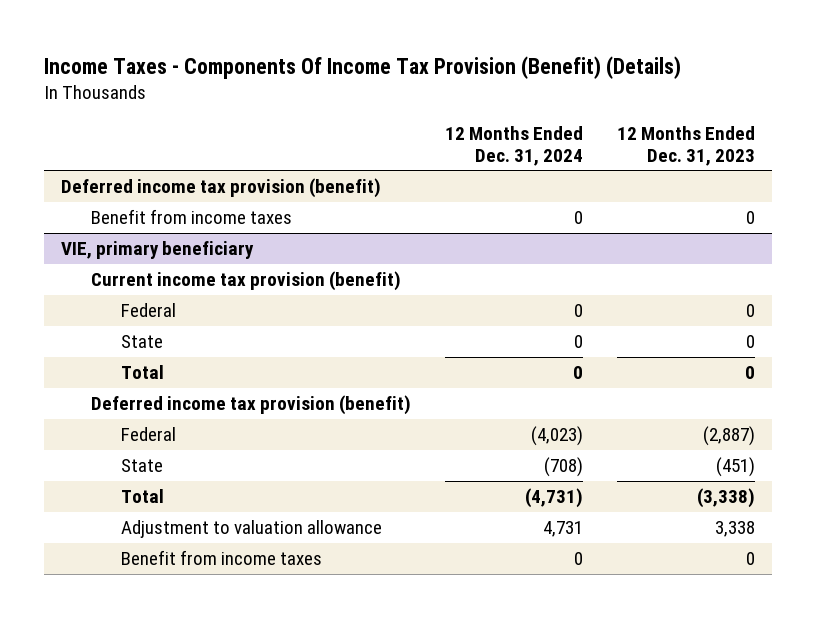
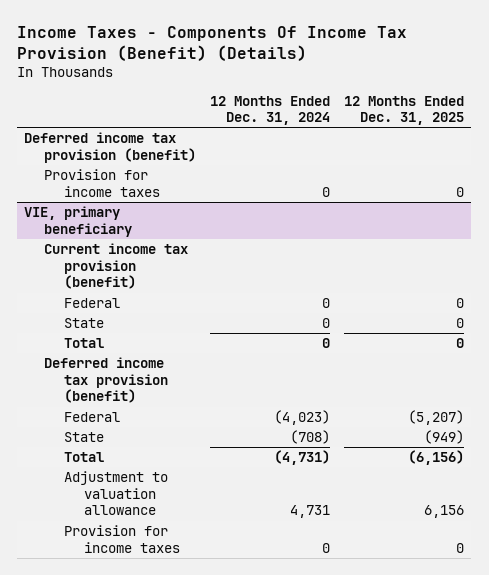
[617,125,756,166] 12 Months Ended Dec. 31, 2023 -> none
none -> [344,95,465,126] 12 Months Ended Dec. 31, 2025
[91,208,293,224] Benefit from income taxes -> [44,168,160,197] Provision for income taxes
[121,549,323,565] Benefit from income taxes -> [63,524,180,553] Provision for income taxes

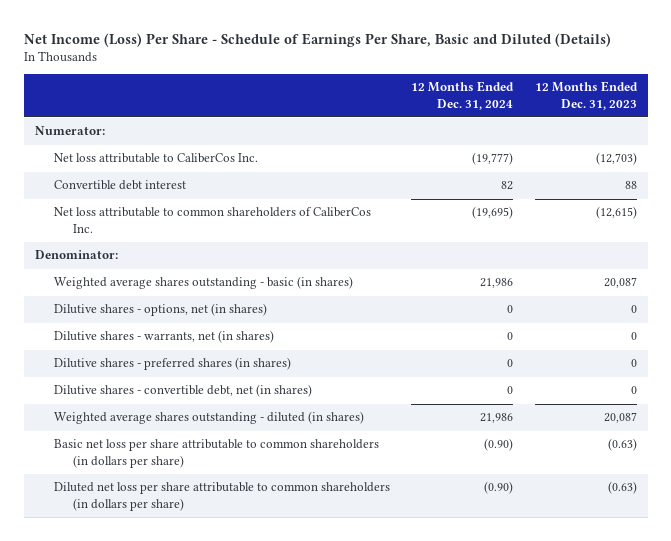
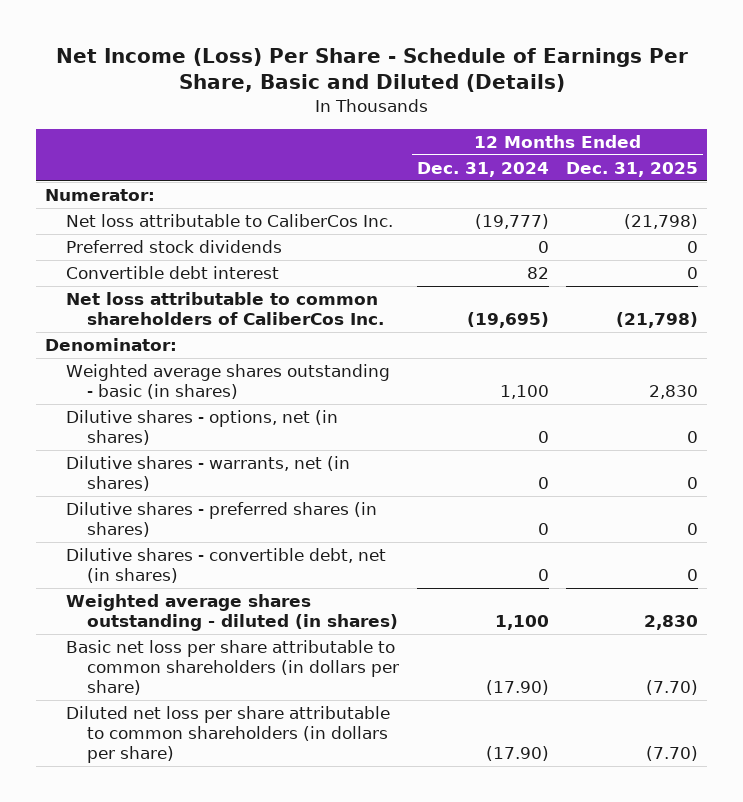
[534,81,638,110] 12 Months Ended Dec. 31, 2023 -> none
none -> [566,162,699,178] Dec. 31, 2025
none -> [66,240,283,254] Preferred stock dividends
[480,278,514,289] 21,986 -> [499,385,549,400] 1,100
[480,413,514,424] 21,986 -> [494,615,549,631] 1,100
[484,438,514,452] (0.90) -> [485,680,549,696] (17.90)
[484,481,514,495] (0.90) -> [485,746,549,762] (17.90)

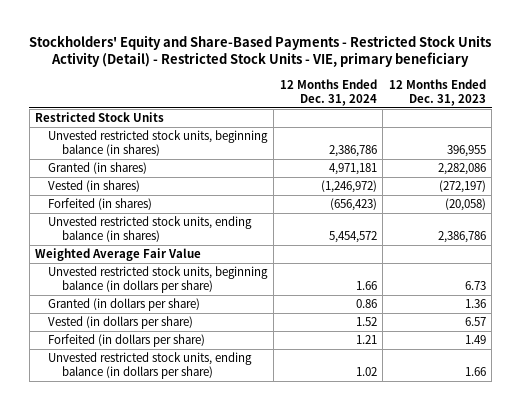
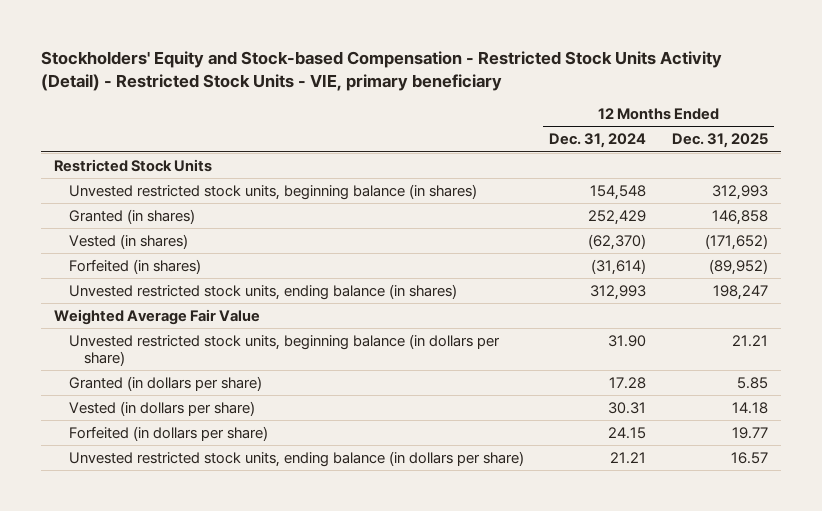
[29,34,492,68] Stockholders' Equity and Share-Based Payments - Restricted Stock Units Activity (Detail) - Restricted Stock Units - VIE, primary beneficiary -> [40,50,722,91] Stockholders' Equity and Stock-based Compensation - Restricted Stock Units Activity (Detail) - Restricted Stock Units - VIE, primary beneficiary
[388,78,486,106] 12 Months Ended Dec. 31, 2023 -> none
none -> [671,133,768,149] Dec. 31, 2025
[328,145,377,158] 2,386,786 -> [590,184,647,200] 154,548
[328,163,377,176] 4,971,181 -> [588,209,647,225] 252,429
[320,180,377,194] (1,246,972) -> [588,233,647,250] (62,370)
[329,198,377,212] (656,423) -> [591,258,647,275] (31,614)
[328,231,377,244] 5,454,572 -> [590,284,647,300] 312,993
[355,281,377,291] 1.66 -> [608,334,647,347] 31.90
[355,299,377,309] 0.86 -> [609,376,647,389] 17.28
[355,317,377,327] 1.52 -> [608,401,647,414] 30.31
[355,335,377,345] 1.21 -> [608,426,647,439] 24.15
[355,367,377,377] 1.02 -> [610,451,647,464] 21.21

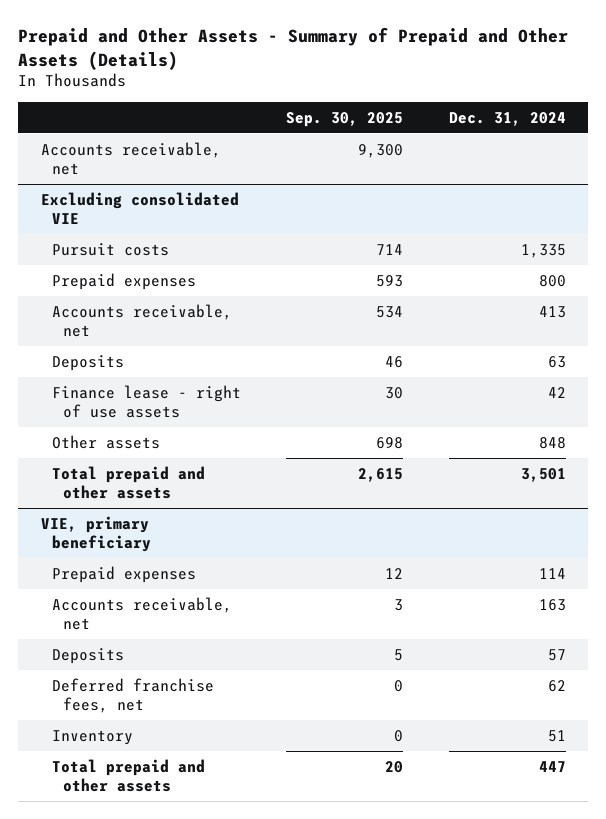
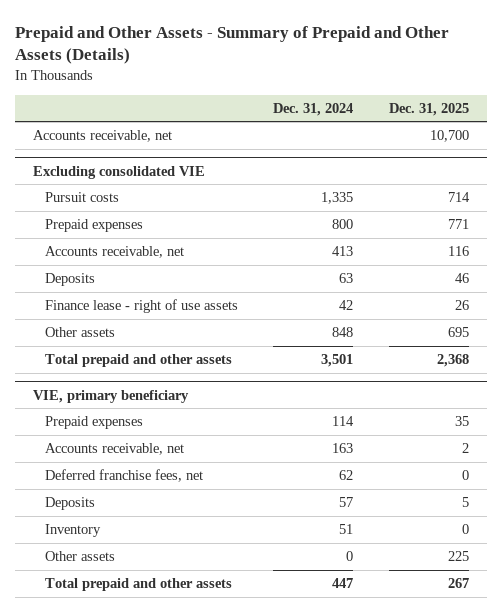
[286,111,404,127] Sep. 30, 2025 -> none
none -> [388,102,469,116] Dec. 31, 2025
[51,647,124,664] Deposits -> [44,497,95,511] Deposits
none -> [44,551,115,562] Other assets

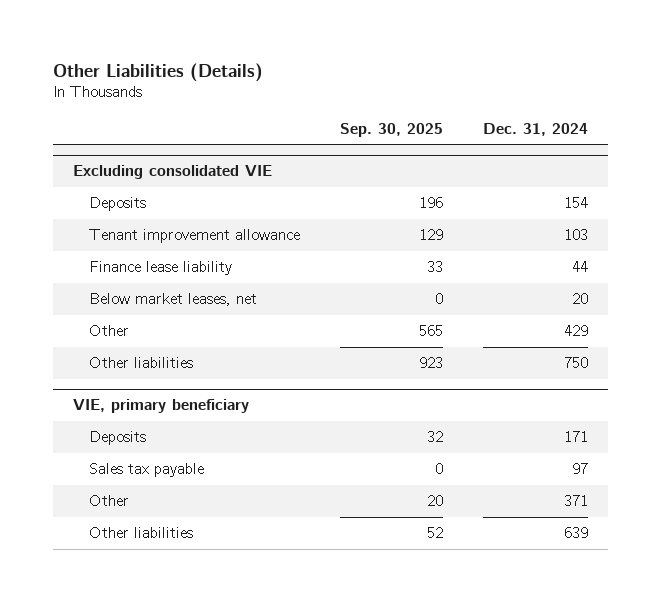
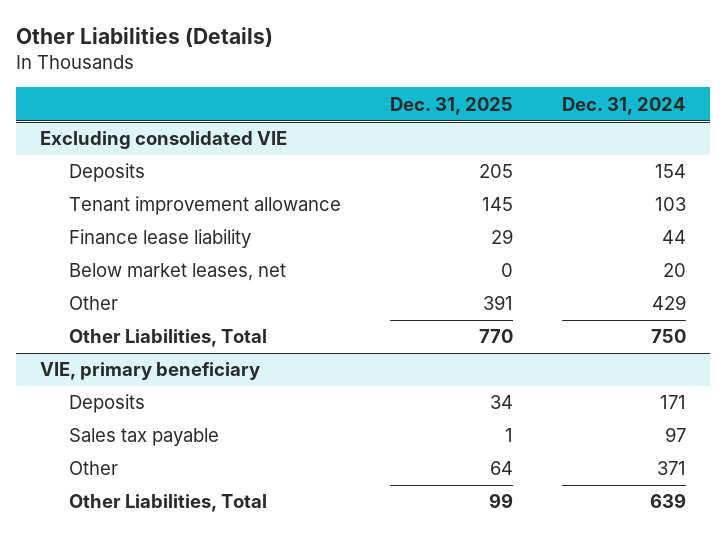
[340,122,444,137] Sep. 30, 2025 -> none
none -> [389,96,513,115] Dec. 31, 2025
[88,357,193,369] Other liabilities -> [69,329,268,348] Other Liabilities, Total
[88,527,193,539] Other liabilities -> [69,494,268,513] Other Liabilities, Total

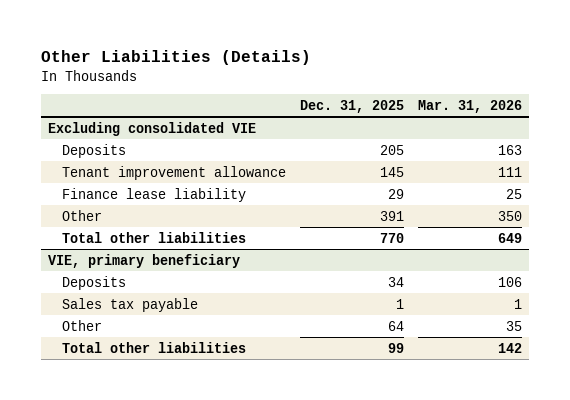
[561,96,686,115] Dec. 31, 2024 -> none
none -> [418,99,523,113] Mar. 31, 2026
[69,263,287,282] Below market leases, net -> none
[69,329,268,348] Other Liabilities, Total -> [61,231,246,243] Total other liabilities
[69,494,268,513] Other Liabilities, Total -> [61,341,246,353] Total other liabilities

